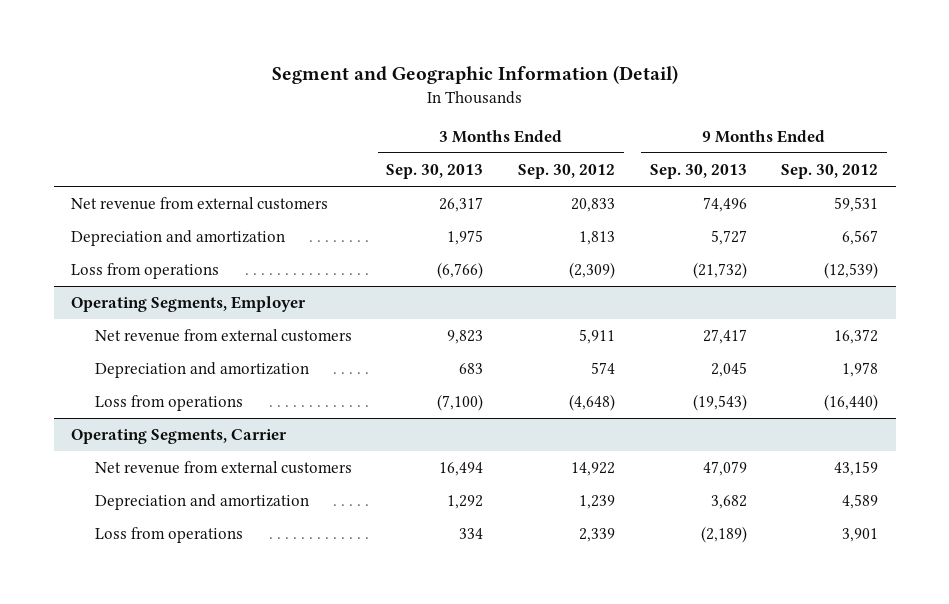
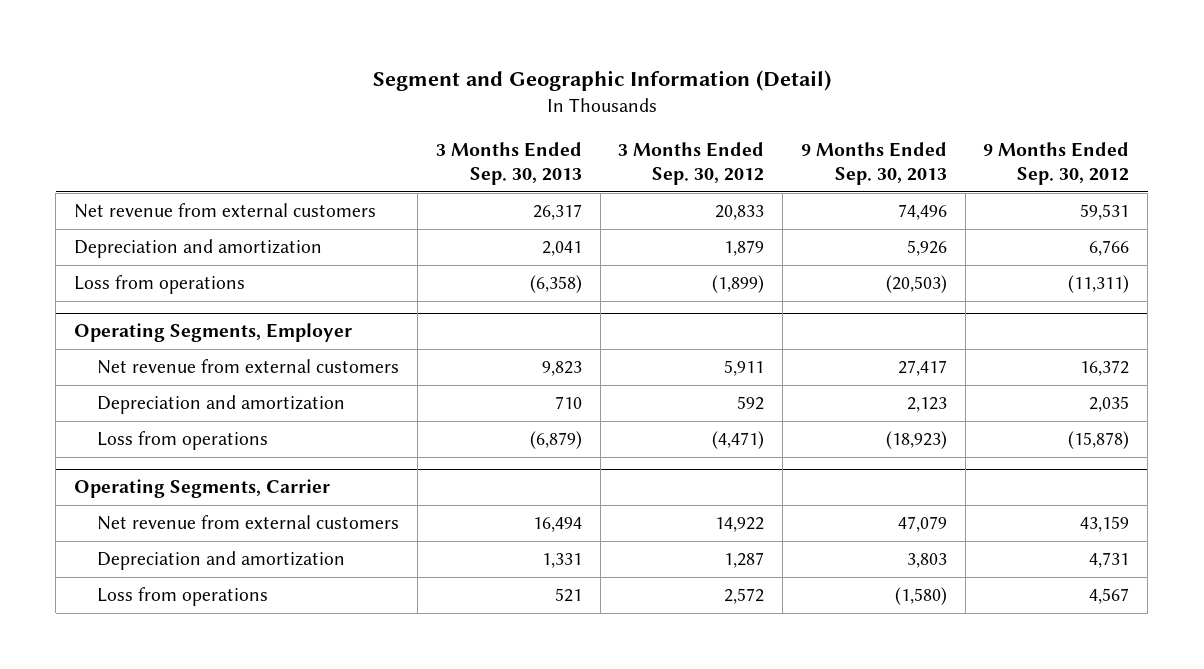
[447,230,484,246] 1,975 -> [541,241,582,257] 2,041
[578,231,615,246] 1,813 -> [724,240,765,257] 1,879
[710,230,747,246] 5,727 -> [906,240,947,257] 5,926
[842,230,879,246] 6,567 -> [1089,240,1130,257] 6,766
[437,262,484,280] (6,766) -> [529,275,582,294] (6,358)
[568,262,615,280] (2,309) -> [712,275,765,294] (1,899)
[692,262,747,280] (21,732) -> [885,275,947,294] (20,503)
[824,262,879,280] (12,539) -> [1068,275,1130,294] (11,311)
[459,363,484,375] 683 -> [554,396,582,410] 710
[590,362,615,375] 574 -> [737,396,765,411] 592
[710,362,747,378] 2,045 -> [906,397,947,413] 2,123
[842,362,879,378] 1,978 -> [1089,396,1130,413] 2,035
[437,394,484,412] (7,100) -> [529,431,582,450] (6,879)
[568,394,615,412] (4,648) -> [712,431,765,450] (4,471)
[692,394,747,412] (19,543) -> [885,431,947,450] (18,923)
[824,394,879,412] (16,440) -> [1068,431,1130,450] (15,878)
[447,495,484,510] 1,292 -> [541,553,582,569] 1,331
[578,495,615,510] 1,239 -> [724,552,765,569] 1,287
[710,495,747,510] 3,682 -> [906,553,947,569] 3,803
[842,494,879,510] 4,589 -> [1089,552,1130,569] 4,731
[459,528,484,540] 334 -> [554,588,582,603] 521
[578,528,615,543] 2,339 -> [724,588,765,605] 2,572
[700,526,747,544] (2,189) -> [894,587,947,606] (1,580)
[842,528,879,543] 3,901 -> [1089,588,1130,605] 4,567

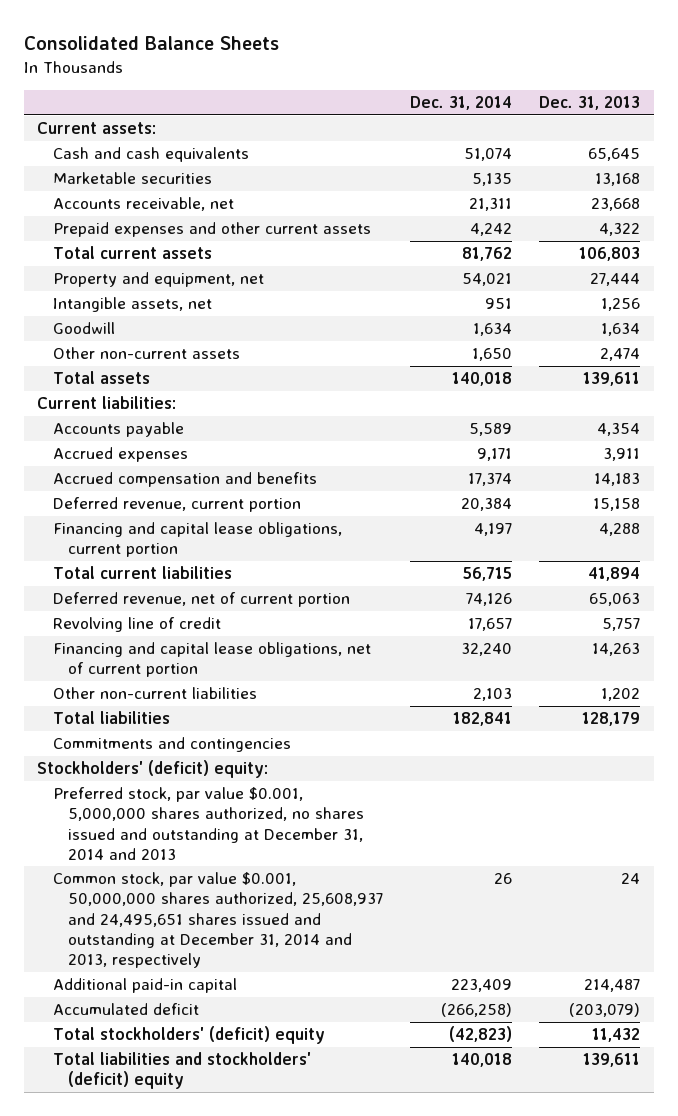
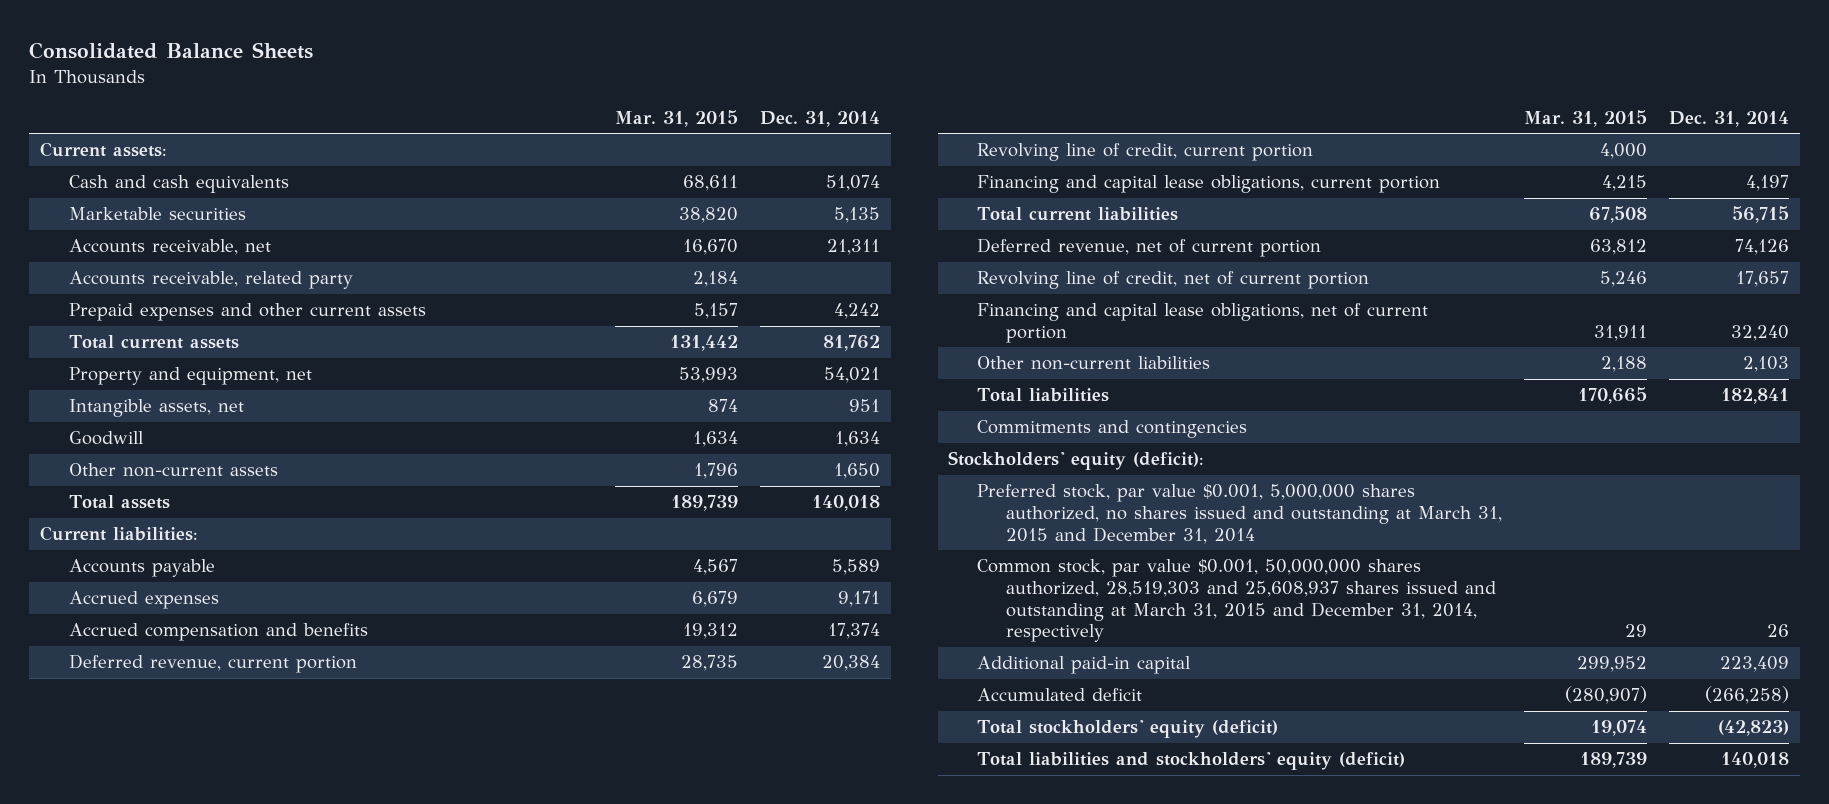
[539,95,641,110] Dec. 31, 2013 -> none
none -> [615,109,739,127] Mar. 31, 2015
none -> [68,271,353,290] Accounts receivable, related party
none -> [977,143,1314,162] Revolving line of credit, current portion
[52,617,221,633] Revolving line of credit -> [977,271,1370,290] Revolving line of credit, net of current portion
[37,760,269,779] Stockholders' (deficit) equity: -> [948,451,1205,471] Stockholders' equity (deficit):
[52,787,364,860] Preferred stock, par value $0.001, 5,000,000 shares authorized, no shares issued and outstanding at December 31, 2014 and 2013 -> [977,484,1503,544] Preferred stock, par value $0.001, 5,000,000 shares authorized, no shares issued and outstanding at March 31, 2015 and December 31, 2014
[52,872,383,968] Common stock, par value $0.001, 50,000,000 shares authorized, 25,608,937 and 24,495,651 shares issued and outstanding at December 31, 2014 and 2013, respectively -> [977,559,1497,643] Common stock, par value $0.001, 50,000,000 shares authorized, 28,519,303 and 25,608,937 shares issued and outstanding at March 31, 2015 and December 31, 2014, respectively
[52,1026,325,1045] Total stockholders' (deficit) equity -> [977,720,1279,739] Total stockholders' equity (deficit)
[52,1052,311,1090] Total liabilities and stockholders' (deficit) equity -> [977,752,1406,771] Total liabilities and stockholders' equity (deficit)

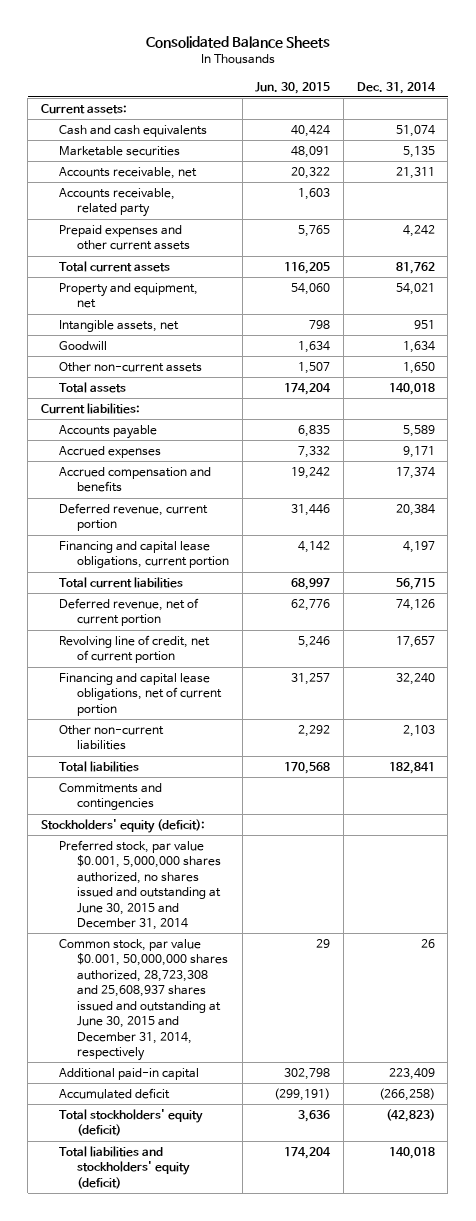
[615,109,739,127] Mar. 31, 2015 -> none
none -> [255,81,331,94] Jun. 30, 2015
[977,143,1314,162] Revolving line of credit, current portion -> none
[977,484,1503,544] Preferred stock, par value $0.001, 5,000,000 shares authorized, no shares issued and outstanding at March 31, 2015 and December 31, 2014 -> [59,839,221,931] Preferred stock, par value $0.001, 5,000,000 shares authorized, no shares issued and outstanding at June 30, 2015 and December 31, 2014
[977,559,1497,643] Common stock, par value $0.001, 50,000,000 shares authorized, 28,519,303 and 25,608,937 shares issued and outstanding at March 31, 2015 and December 31, 2014, respectively -> [59,938,228,1062] Common stock, par value $0.001, 50,000,000 shares authorized, 28,723,308 and 25,608,937 shares issued and outstanding at June 30, 2015 and December 31, 2014, respectively

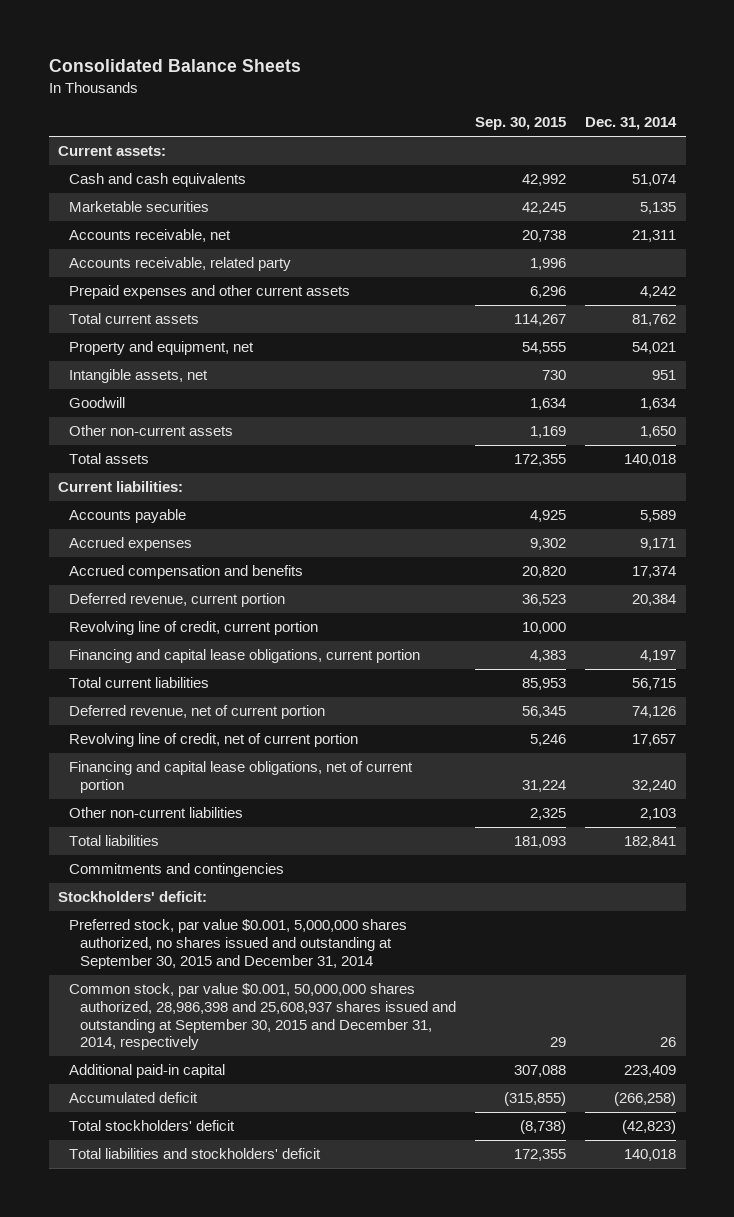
[255,81,331,94] Jun. 30, 2015 -> none
none -> [475,117,567,131] Sep. 30, 2015
none -> [69,621,319,636] Revolving line of credit, current portion
[41,818,206,833] Stockholders' equity (deficit): -> [58,891,208,903] Stockholders' deficit:
[59,839,221,931] Preferred stock, par value $0.001, 5,000,000 shares authorized, no shares issued and outstanding at June 30, 2015 and December 31, 2014 -> [69,919,408,969] Preferred stock, par value $0.001, 5,000,000 shares authorized, no shares issued and outstanding at September 30, 2015 and December 31, 2014
[59,938,228,1062] Common stock, par value $0.001, 50,000,000 shares authorized, 28,723,308 and 25,608,937 shares issued and outstanding at June 30, 2015 and December 31, 2014, respectively -> [69,983,457,1051] Common stock, par value $0.001, 50,000,000 shares authorized, 28,986,398 and 25,608,937 shares issued and outstanding at September 30, 2015 and December 31, 2014, respectively
[59,1108,204,1137] Total stockholders' equity (deficit) -> [69,1120,236,1132] Total stockholders' deficit
[59,1145,190,1189] Total liabilities and stockholders' equity (deficit) -> [69,1148,322,1160] Total liabilities and stockholders' deficit

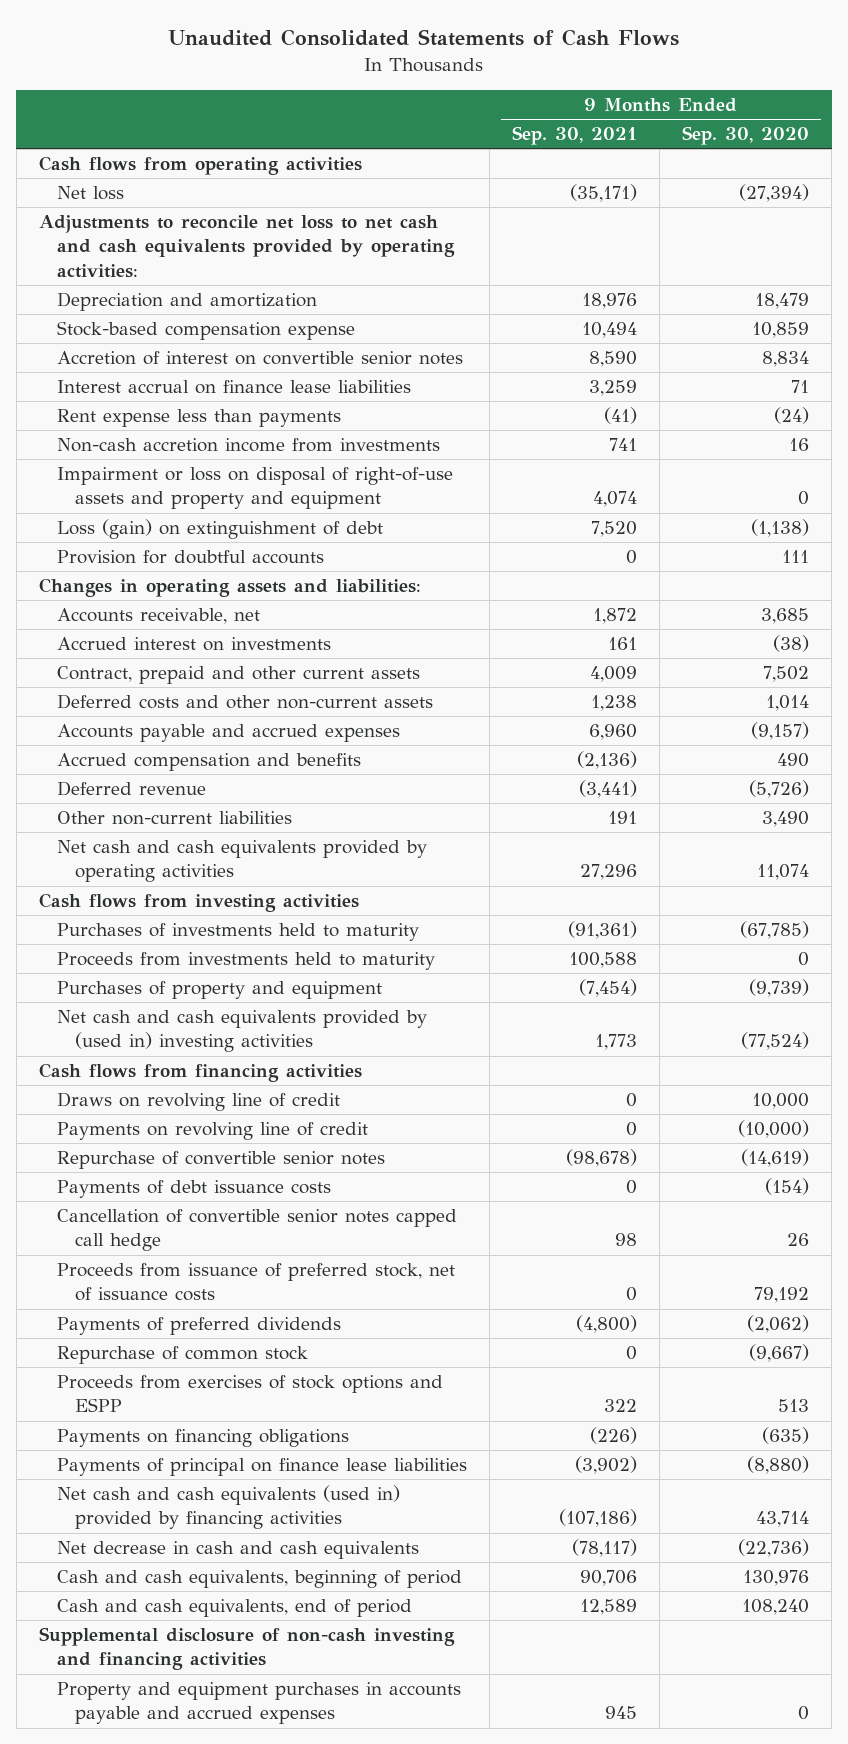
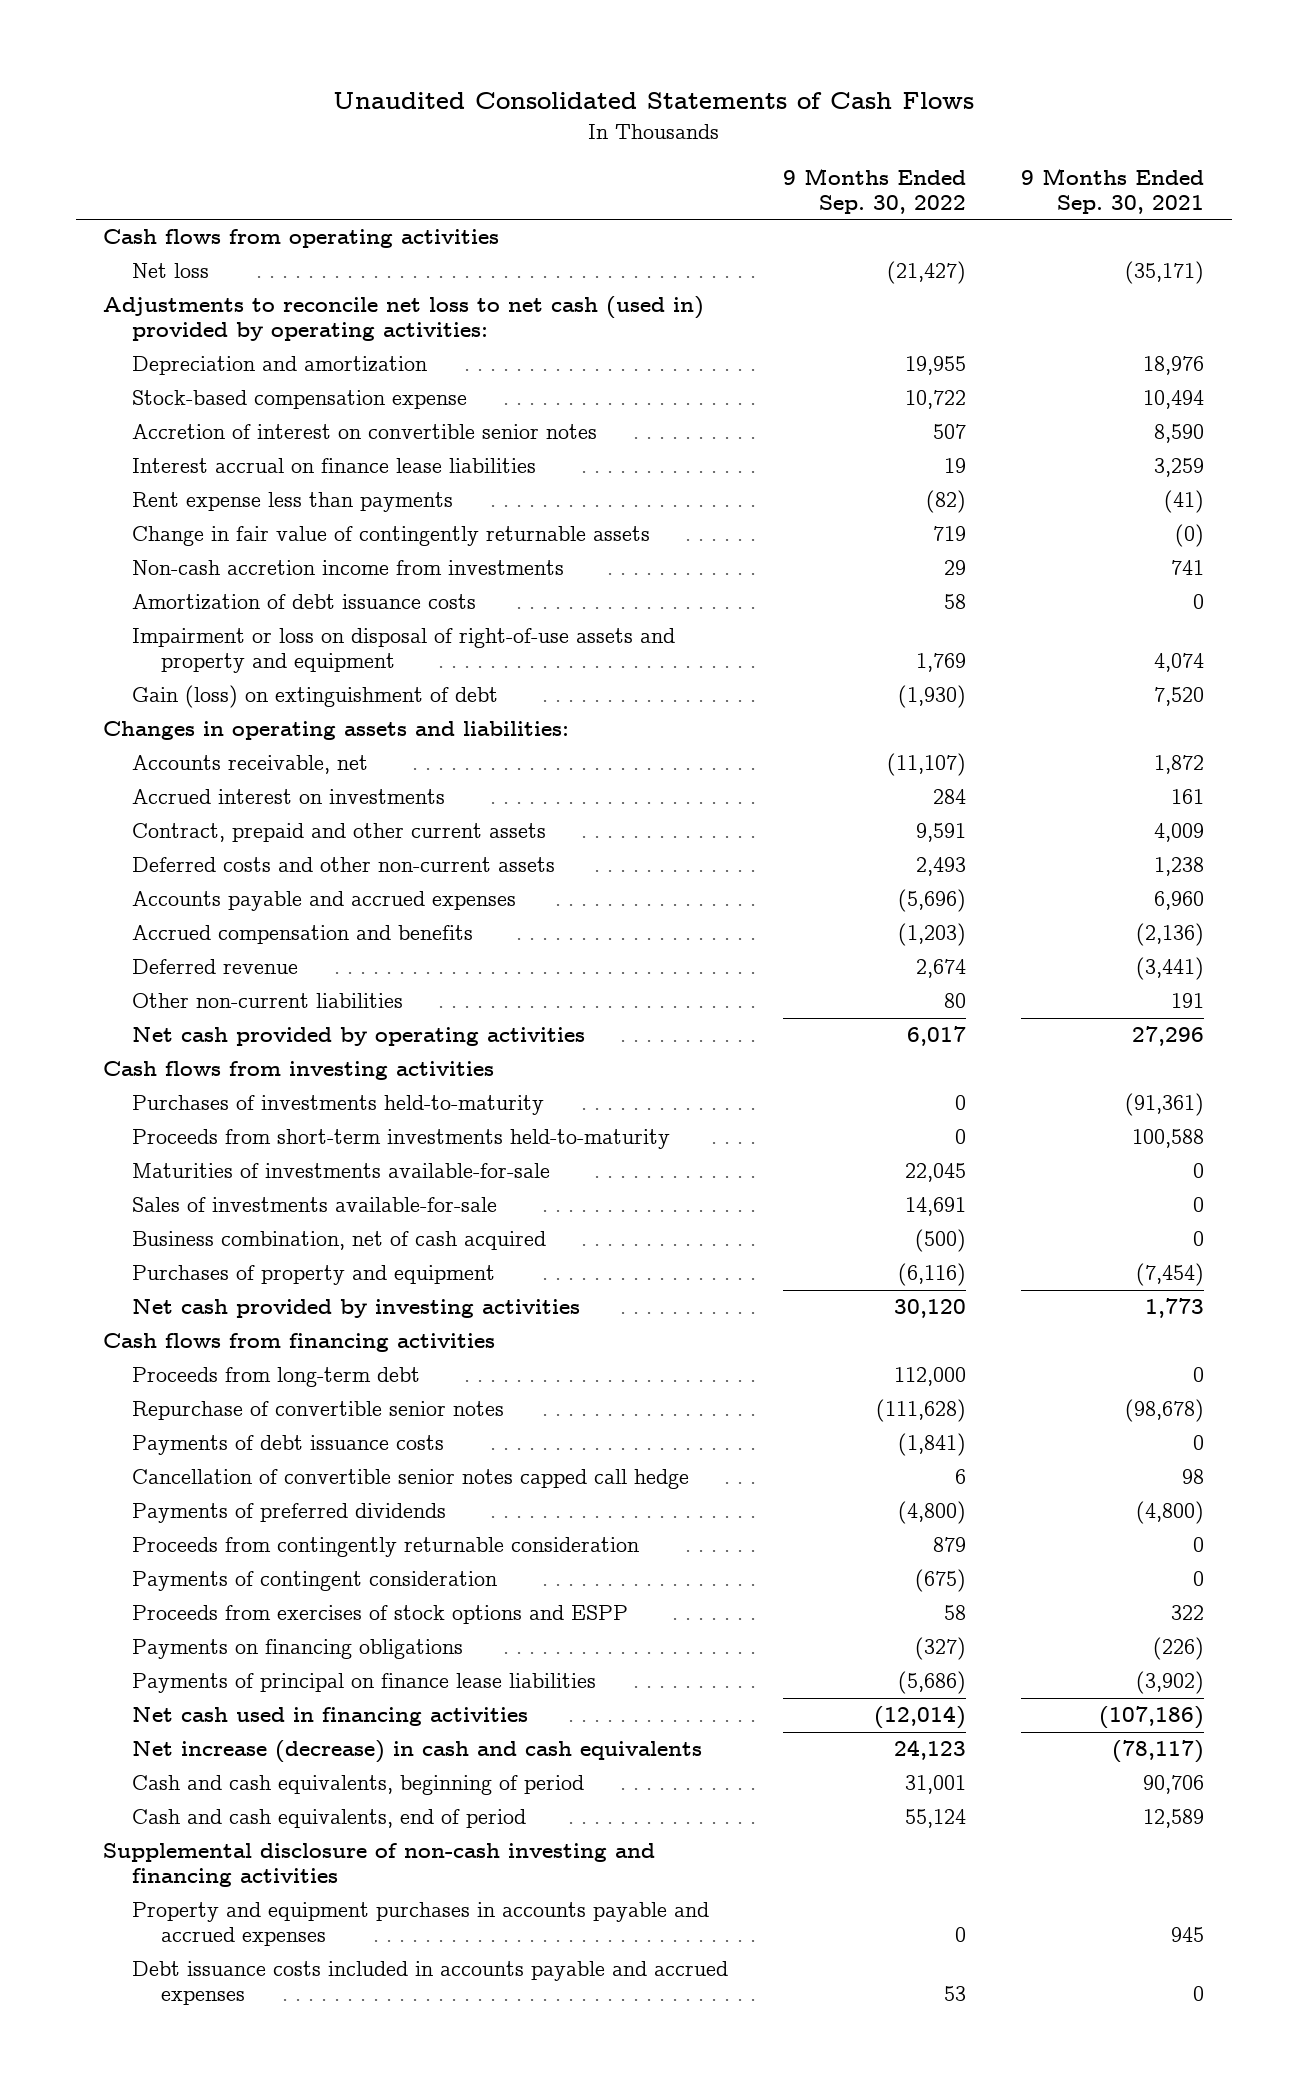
[682,126,810,146] Sep. 30, 2020 -> none
none -> [783,167,967,214] 9 Months Ended Sep. 30, 2022
[38,215,455,278] Adjustments to reconcile net loss to net cash and cash equivalents provided by operating activities: -> [103,296,705,342] Adjustments to reconcile net loss to net cash (used in) provided by operating activities:
none -> [132,526,651,547] Change in fair value of contingently returnable assets
none -> [132,594,477,611] Amortization of debt issuance costs
[56,550,324,565] Provision for doubtful accounts -> none
[56,519,383,540] Loss (gain) on extinguishment of debt -> [132,685,499,709] Gain (loss) on extinguishment of debt
[56,840,427,883] Net cash and cash equivalents provided by operating activities -> [132,1027,586,1047] Net cash provided by operating activities
[56,923,419,942] Purchases of investments held to maturity -> [132,1095,545,1116] Purchases of investments held-to-maturity
[56,952,435,971] Proceeds from investments held to maturity -> [132,1129,671,1150] Proceeds from short-term investments held-to-maturity
none -> [132,1163,551,1179] Maturities of investments available-for-sale
none -> [132,1197,498,1213] Sales of investments available-for-sale
none -> [132,1231,547,1251] Business combination, net of cash acquired
[56,1010,427,1053] Net cash and cash equivalents provided by (used in) investing activities -> [132,1299,581,1319] Net cash provided by investing activities
[56,1092,340,1112] Draws on revolving line of credit -> none
[56,1122,368,1141] Payments on revolving line of credit -> none
none -> [132,1367,421,1388] Proceeds from long-term debt
[56,1263,455,1302] Proceeds from issuance of preferred stock, net of issuance costs -> none
[56,1346,308,1365] Repurchase of common stock -> none
none -> [132,1537,640,1558] Proceeds from contingently returnable consideration
none -> [132,1571,498,1592] Payments of contingent consideration
[56,1485,400,1530] Net cash and cash equivalents (used in) provided by financing activities -> [132,1707,529,1727] Net cash used in financing activities
[56,1541,419,1560] Net decrease in cash and cash equivalents -> [132,1740,703,1764] Net increase (decrease) in cash and cash equivalents
none -> [132,1961,729,2006] Debt issuance costs included in accounts payable and accrued expenses

